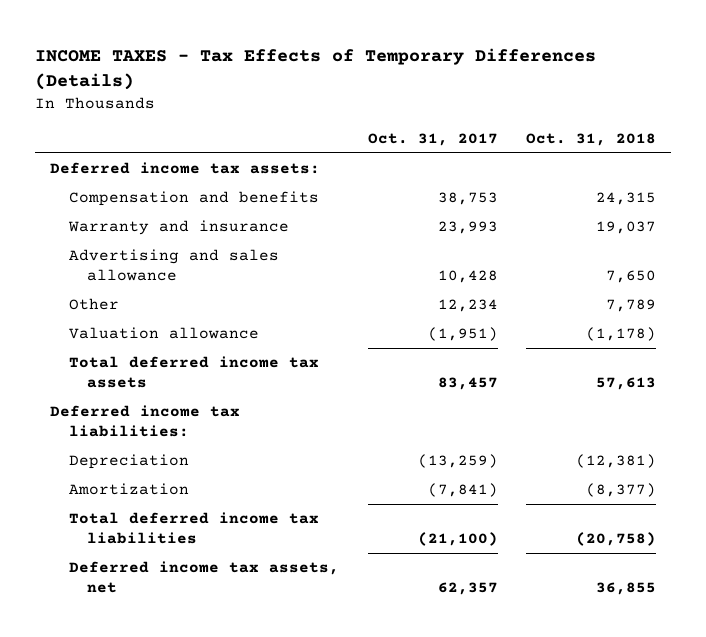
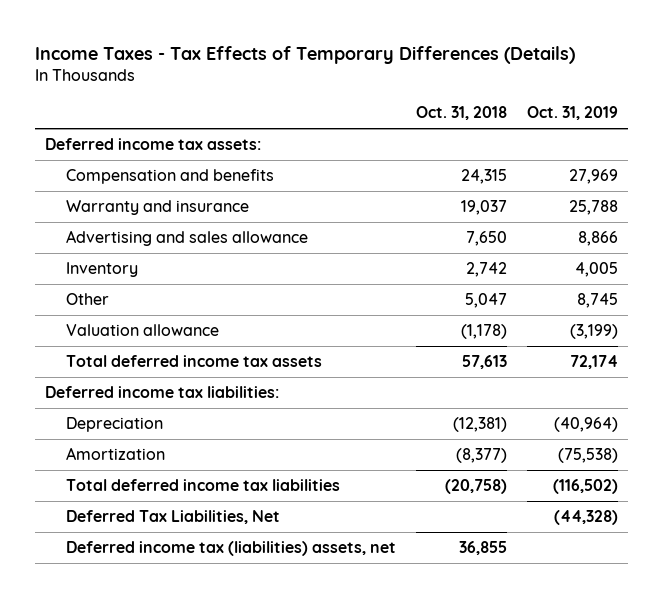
[35,47,597,90] INCOME TAXES - Tax Effects of Temporary Differences (Details) -> [34,45,575,64] Income Taxes - Tax Effects of Temporary Differences (Details)
[367,133,498,147] Oct. 31, 2017 -> none
none -> [526,106,618,121] Oct. 31, 2019
none -> [65,262,138,278] Inventory
[606,299,657,313] 7,789 -> [464,293,507,309] 5,047
none -> [65,510,280,525] Deferred Tax Liabilities, Net
[68,561,339,594] Deferred income tax assets, net -> [65,541,396,557] Deferred income tax (liabilities) assets, net

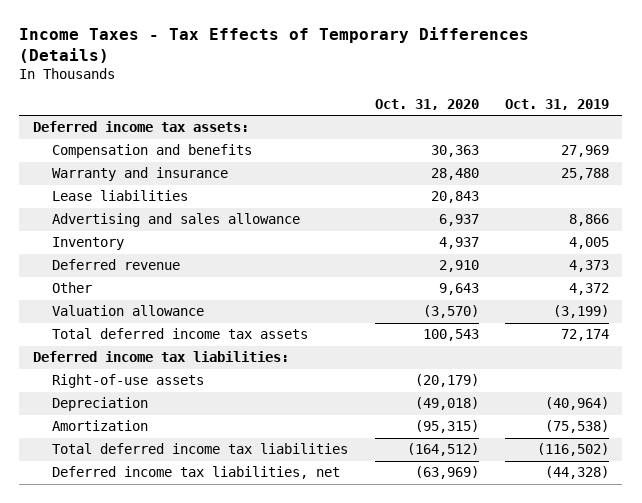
[415,106,507,121] Oct. 31, 2018 -> none
none -> [374,98,479,110] Oct. 31, 2020
none -> [52,190,189,202] Lease liabilities
none -> [52,259,181,271] Deferred revenue
[576,293,618,309] 8,745 -> [569,283,610,296] 4,372
none -> [52,374,205,389] Right-of-use assets
[65,541,396,557] Deferred income tax (liabilities) assets, net -> none
[65,510,280,525] Deferred Tax Liabilities, Net -> [52,466,341,480] Deferred income tax liabilities, net

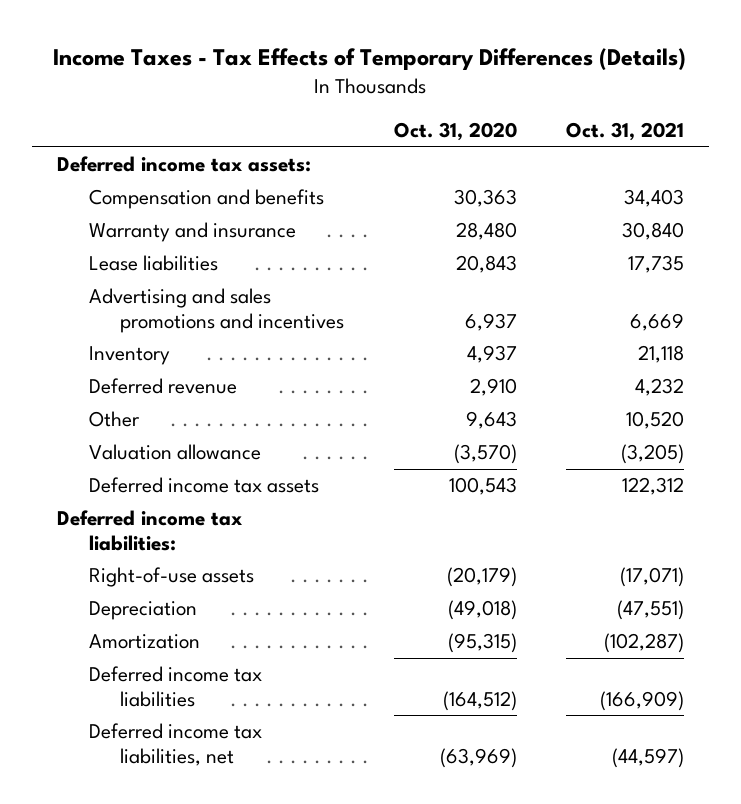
[505,98,610,110] Oct. 31, 2019 -> none
none -> [565,122,684,142] Oct. 31, 2021
[52,213,301,228] Advertising and sales allowance -> [88,288,345,333] Advertising and sales promotions and incentives
[52,328,309,340] Total deferred income tax assets -> [88,477,319,494] Deferred income tax assets
[52,443,349,455] Total deferred income tax liabilities -> [88,666,262,707] Deferred income tax liabilities

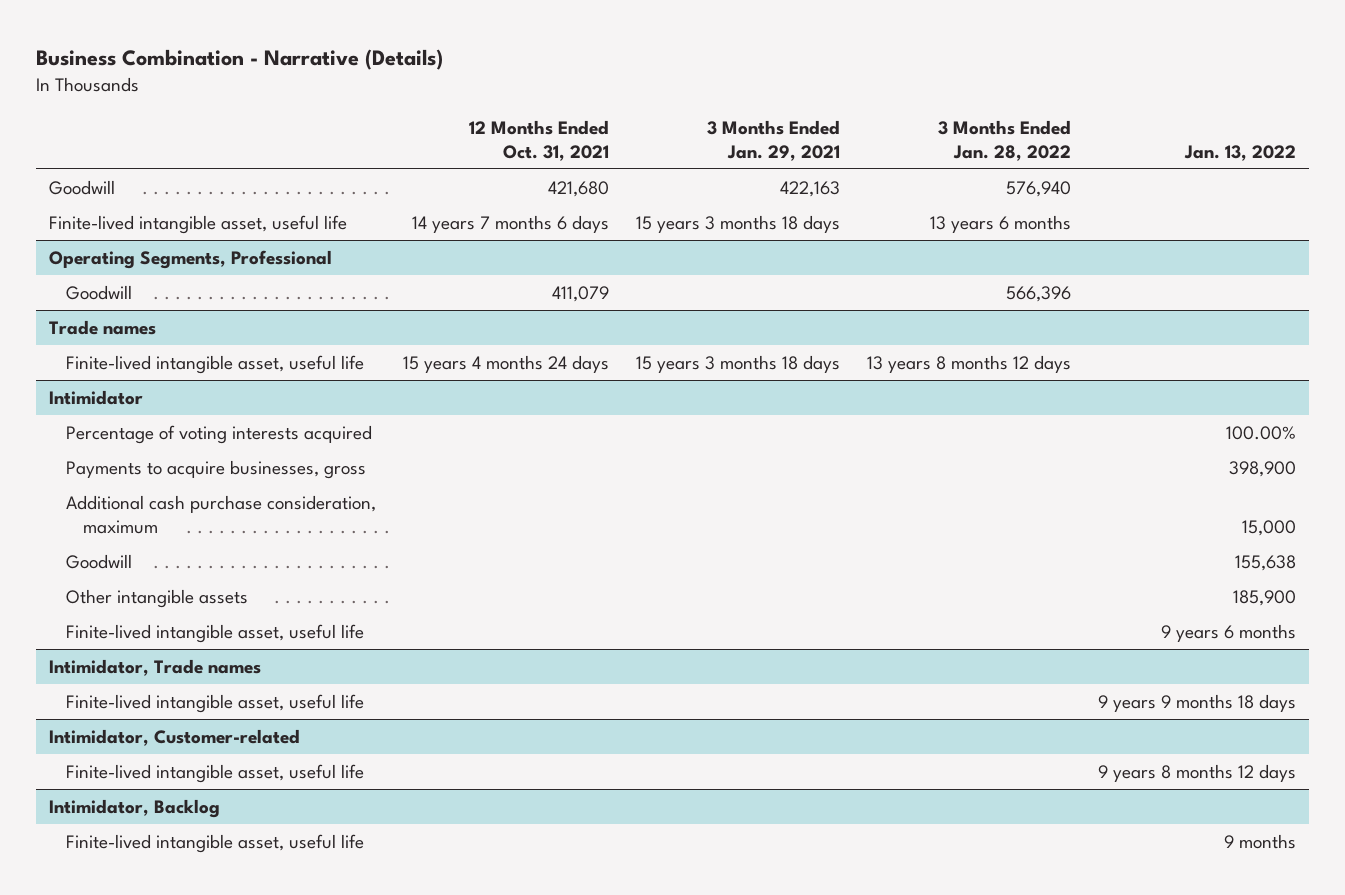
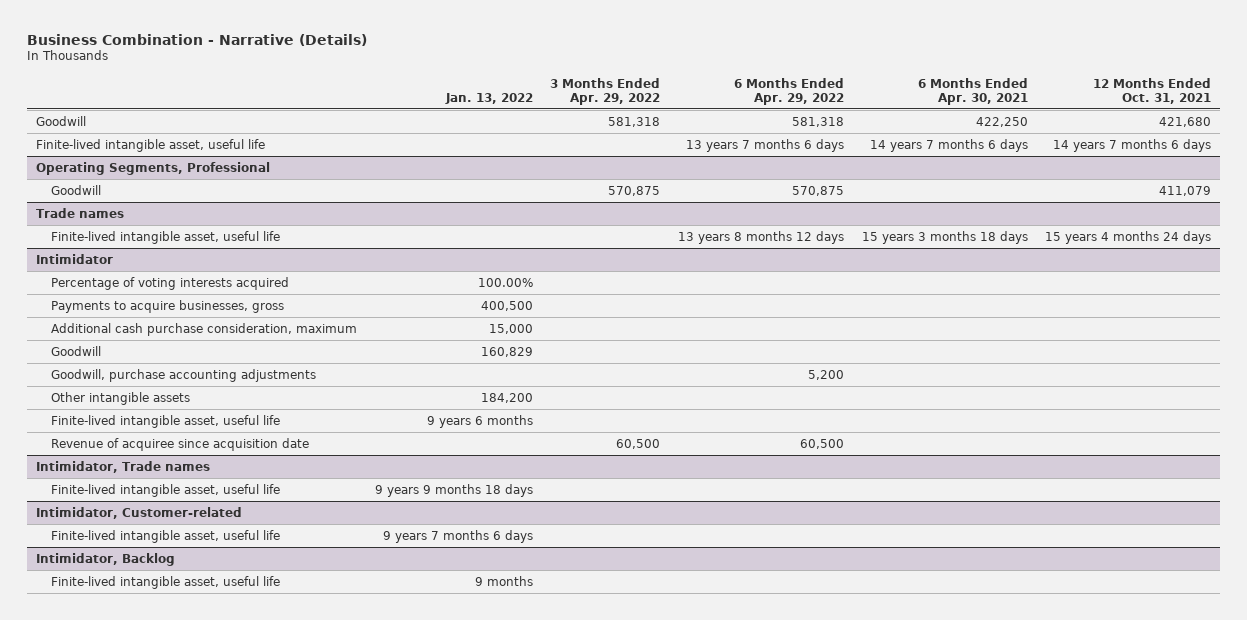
[707,119,841,161] 3 Months Ended Jan. 29, 2021 -> none
[937,119,1071,161] 3 Months Ended Jan. 28, 2022 -> none
none -> [550,77,661,105] 3 Months Ended Apr. 29, 2022
none -> [733,77,844,105] 6 Months Ended Apr. 29, 2022
none -> [917,77,1028,105] 6 Months Ended Apr. 30, 2021
[1228,460,1296,477] 398,900 -> [480,300,533,311] 400,500
[1234,554,1296,571] 155,638 -> [480,346,533,357] 160,829
none -> [51,368,317,382] Goodwill, purchase accounting adjustments
[1232,589,1296,606] 185,900 -> [480,392,533,403] 184,200
none -> [51,437,310,451] Revenue of acquiree since acquisition date
[1097,763,1296,782] 9 years 8 months 12 days -> [382,529,533,543] 9 years 7 months 6 days

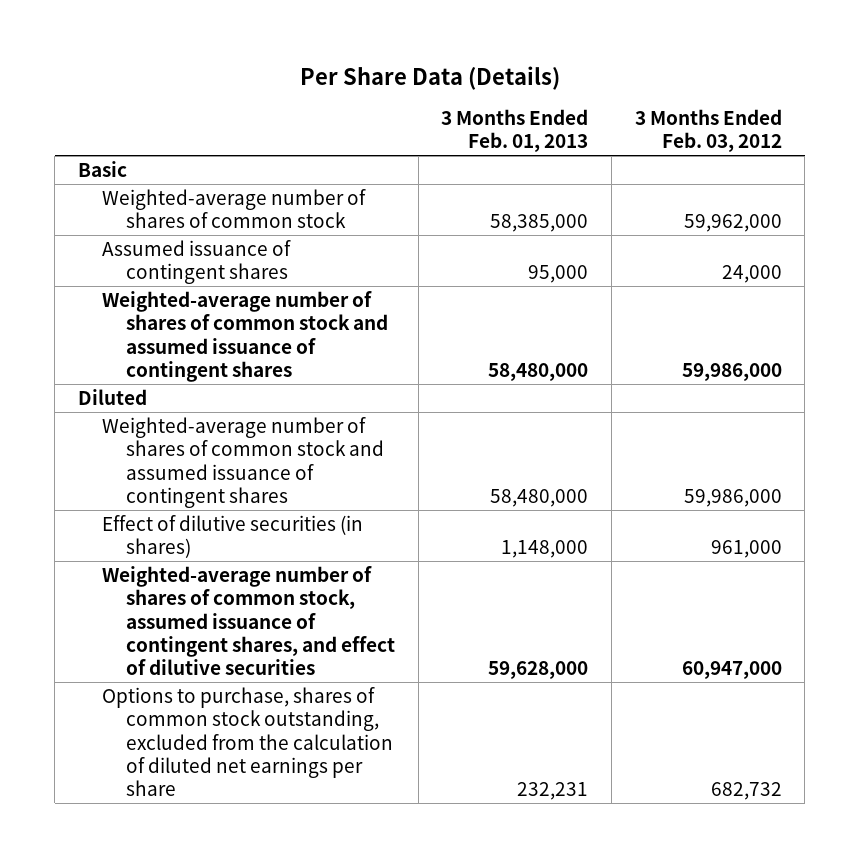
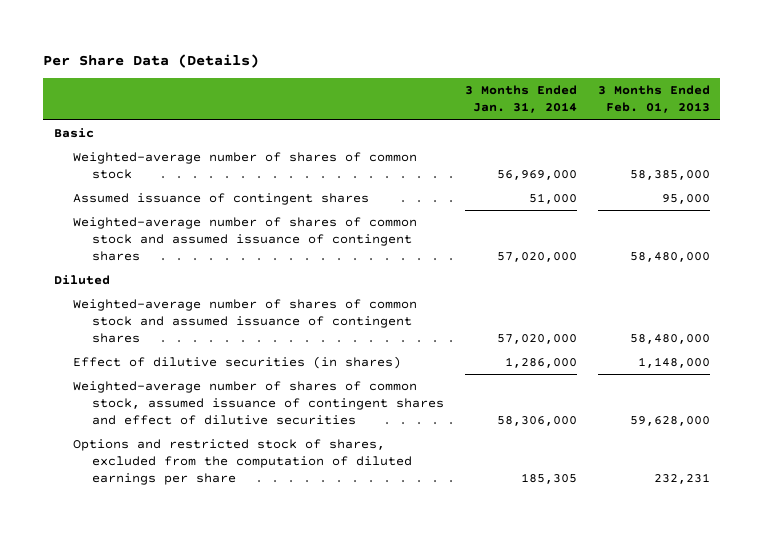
[634,108,782,153] 3 Months Ended Feb. 03, 2012 -> none
none -> [465,85,578,114] 3 Months Ended Jan. 31, 2014
[102,566,396,676] Weighted-average number of shares of common stock, assumed issuance of contingent shares, and effect of dilutive securities -> [73,381,445,426] Weighted-average number of shares of common stock, assumed issuance of contingent shares and effect of dilutive securities
[102,687,394,797] Options to purchase, shares of common stock outstanding, excluded from the calculation of diluted net earnings per share -> [73,439,413,486] Options and restricted stock of shares, excluded from the computation of diluted earnings per share

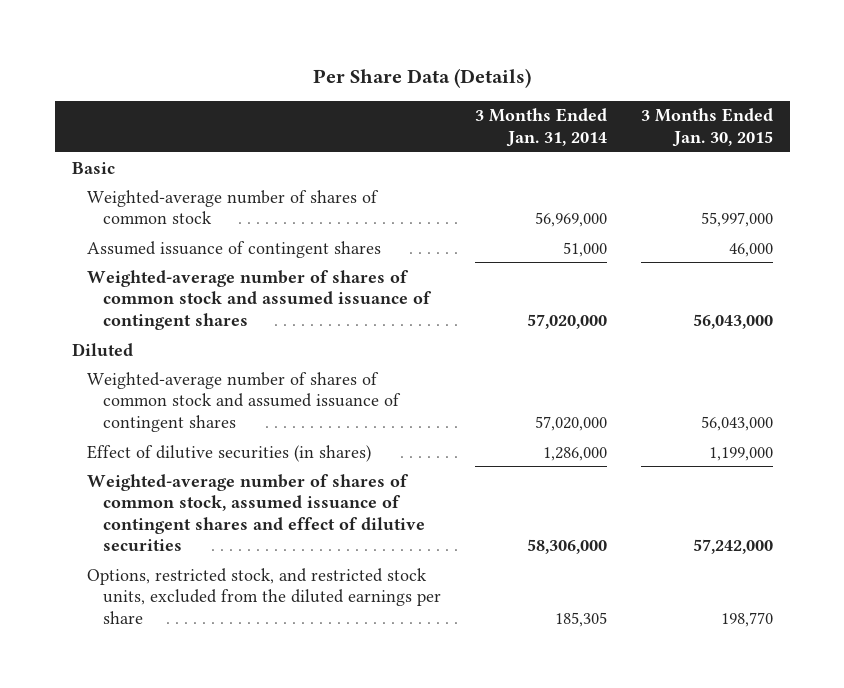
[597,85,710,114] 3 Months Ended Feb. 01, 2013 -> none
none -> [640,108,773,148] 3 Months Ended Jan. 30, 2015
[73,439,413,486] Options and restricted stock of shares, excluded from the computation of diluted earnings per share -> [87,567,442,624] Options, restricted stock, and restricted stock units, excluded from the diluted earnings per share

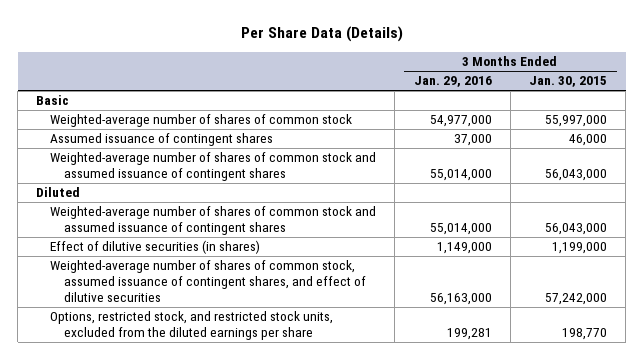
[474,108,607,148] 3 Months Ended Jan. 31, 2014 -> none
none -> [413,76,492,88] Jan. 29, 2016
[87,473,426,552] Weighted-average number of shares of common stock, assumed issuance of contingent shares and effect of dilutive securities -> [50,260,366,302] Weighted-average number of shares of common stock, assumed issuance of contingent shares, and effect of dilutive securities

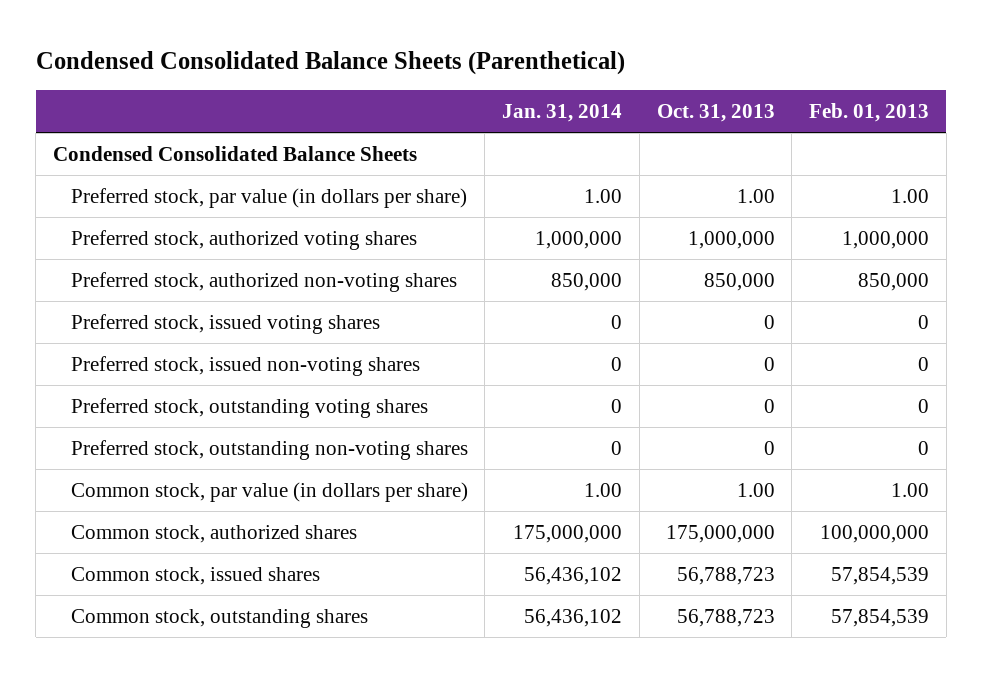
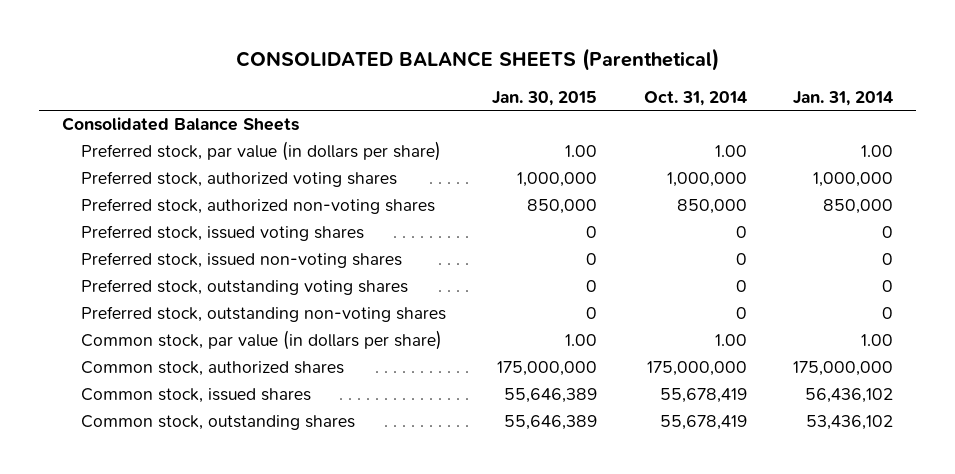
[35,50,625,75] Condensed Consolidated Balance Sheets (Parenthetical) -> [235,48,719,72] CONSOLIDATED BALANCE SHEETS (Parenthetical)
[656,103,775,122] Oct. 31, 2013 -> none
[808,102,929,122] Feb. 01, 2013 -> none
none -> [492,90,598,106] Jan. 30, 2015
none -> [643,90,747,106] Oct. 31, 2014
[53,146,418,162] Condensed Consolidated Balance Sheets -> [62,117,300,132] Consolidated Balance Sheets
[524,609,623,628] 56,436,102 -> [806,415,894,431] 53,436,102

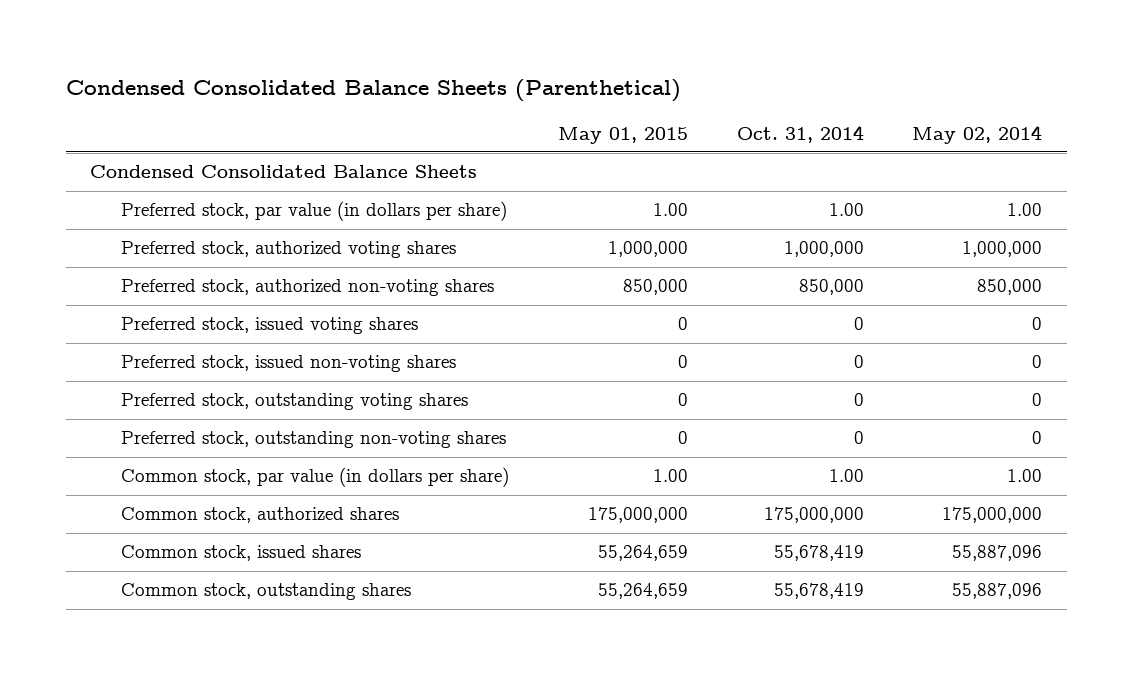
[235,48,719,72] CONSOLIDATED BALANCE SHEETS (Parenthetical) -> [65,79,681,103] Condensed Consolidated Balance Sheets (Parenthetical)
[492,90,598,106] Jan. 30, 2015 -> none
[793,90,894,106] Jan. 31, 2014 -> none
none -> [557,126,688,144] May 01, 2015
none -> [912,124,1043,144] May 02, 2014
[62,117,300,132] Consolidated Balance Sheets -> [90,165,478,179] Condensed Consolidated Balance Sheets

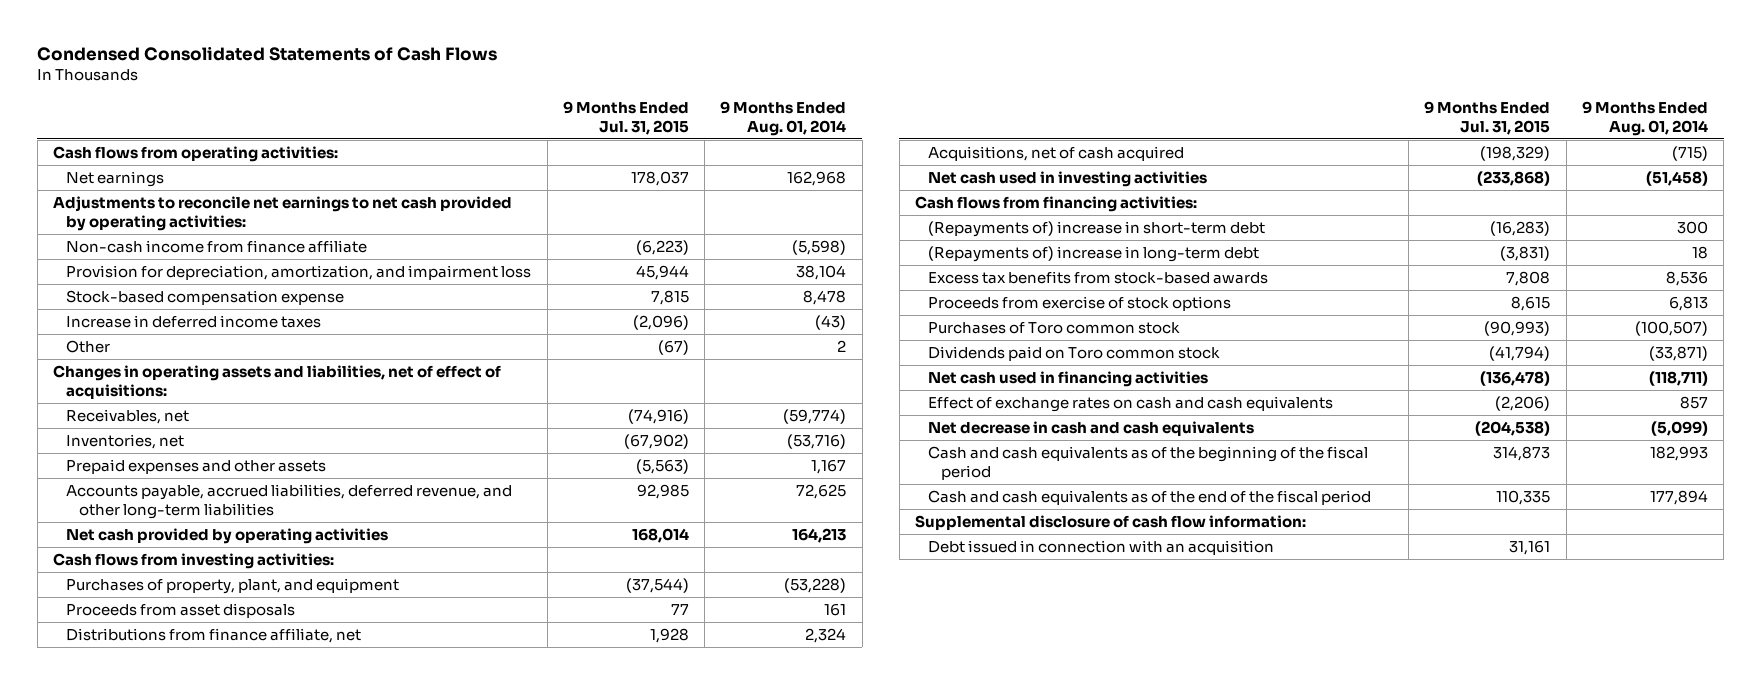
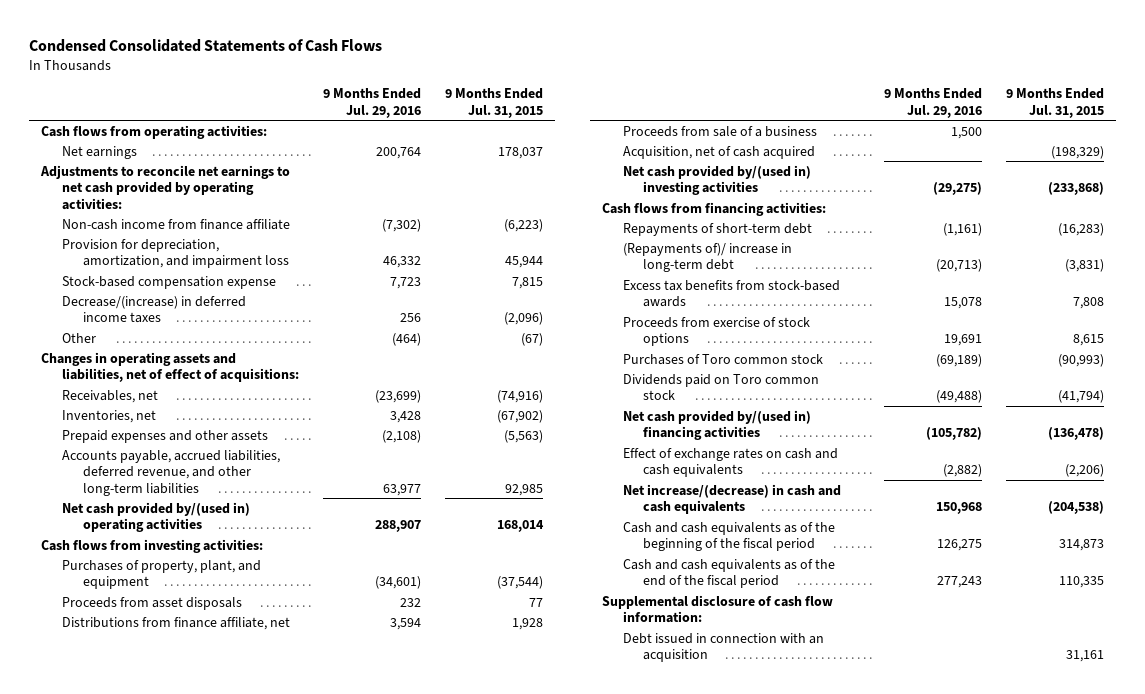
[720,100,847,136] 9 Months Ended Aug. 01, 2014 -> none
none -> [323,88,422,118] 9 Months Ended Jul. 29, 2016
[66,314,322,328] Increase in deferred income taxes -> [61,295,246,324] Decrease/(increase) in deferred income taxes
[66,527,389,544] Net cash provided by operating activities -> [61,501,250,533] Net cash provided by/(used in) operating activities
none -> [622,125,817,137] Proceeds from sale of a business
[927,145,1184,161] Acquisitions, net of cash acquired -> [622,145,815,159] Acquisition, net of cash acquired
[927,170,1207,187] Net cash used in investing activities -> [622,164,811,196] Net cash provided by/(used in) investing activities
[927,220,1265,237] (Repayments of) increase in short-term debt -> [622,222,812,236] Repayments of short-term debt
[927,245,1259,262] (Repayments of) increase in long-term debt -> [622,242,792,273] (Repayments of)/ increase in long-term debt
[927,370,1208,387] Net cash used in financing activities -> [622,409,811,441] Net cash provided by/(used in) financing activities
[927,420,1254,436] Net decrease in cash and cash equivalents -> [622,483,841,515] Net increase/(decrease) in cash and cash equivalents

